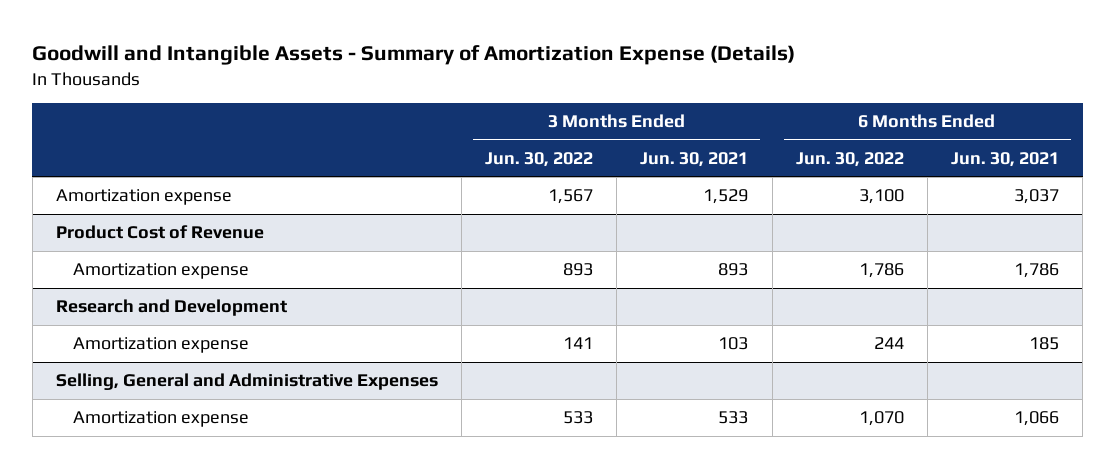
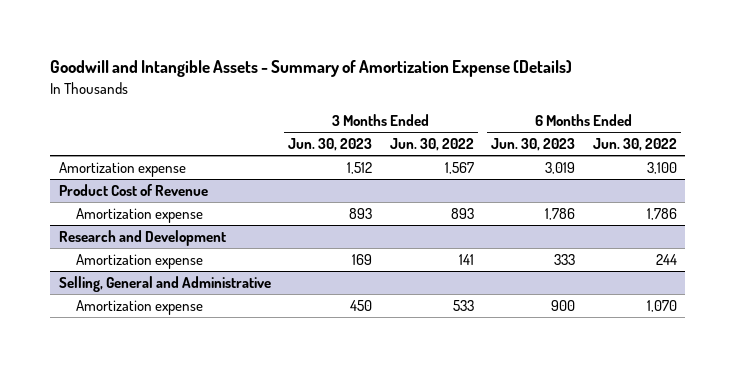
[640,152,749,168] Jun. 30, 2021 -> none
[950,152,1059,168] Jun. 30, 2021 -> none
none -> [288,138,373,152] Jun. 30, 2023
none -> [491,138,576,152] Jun. 30, 2023
[55,373,438,391] Selling, General and Administrative Expenses -> [58,276,271,293] Selling, General and Administrative

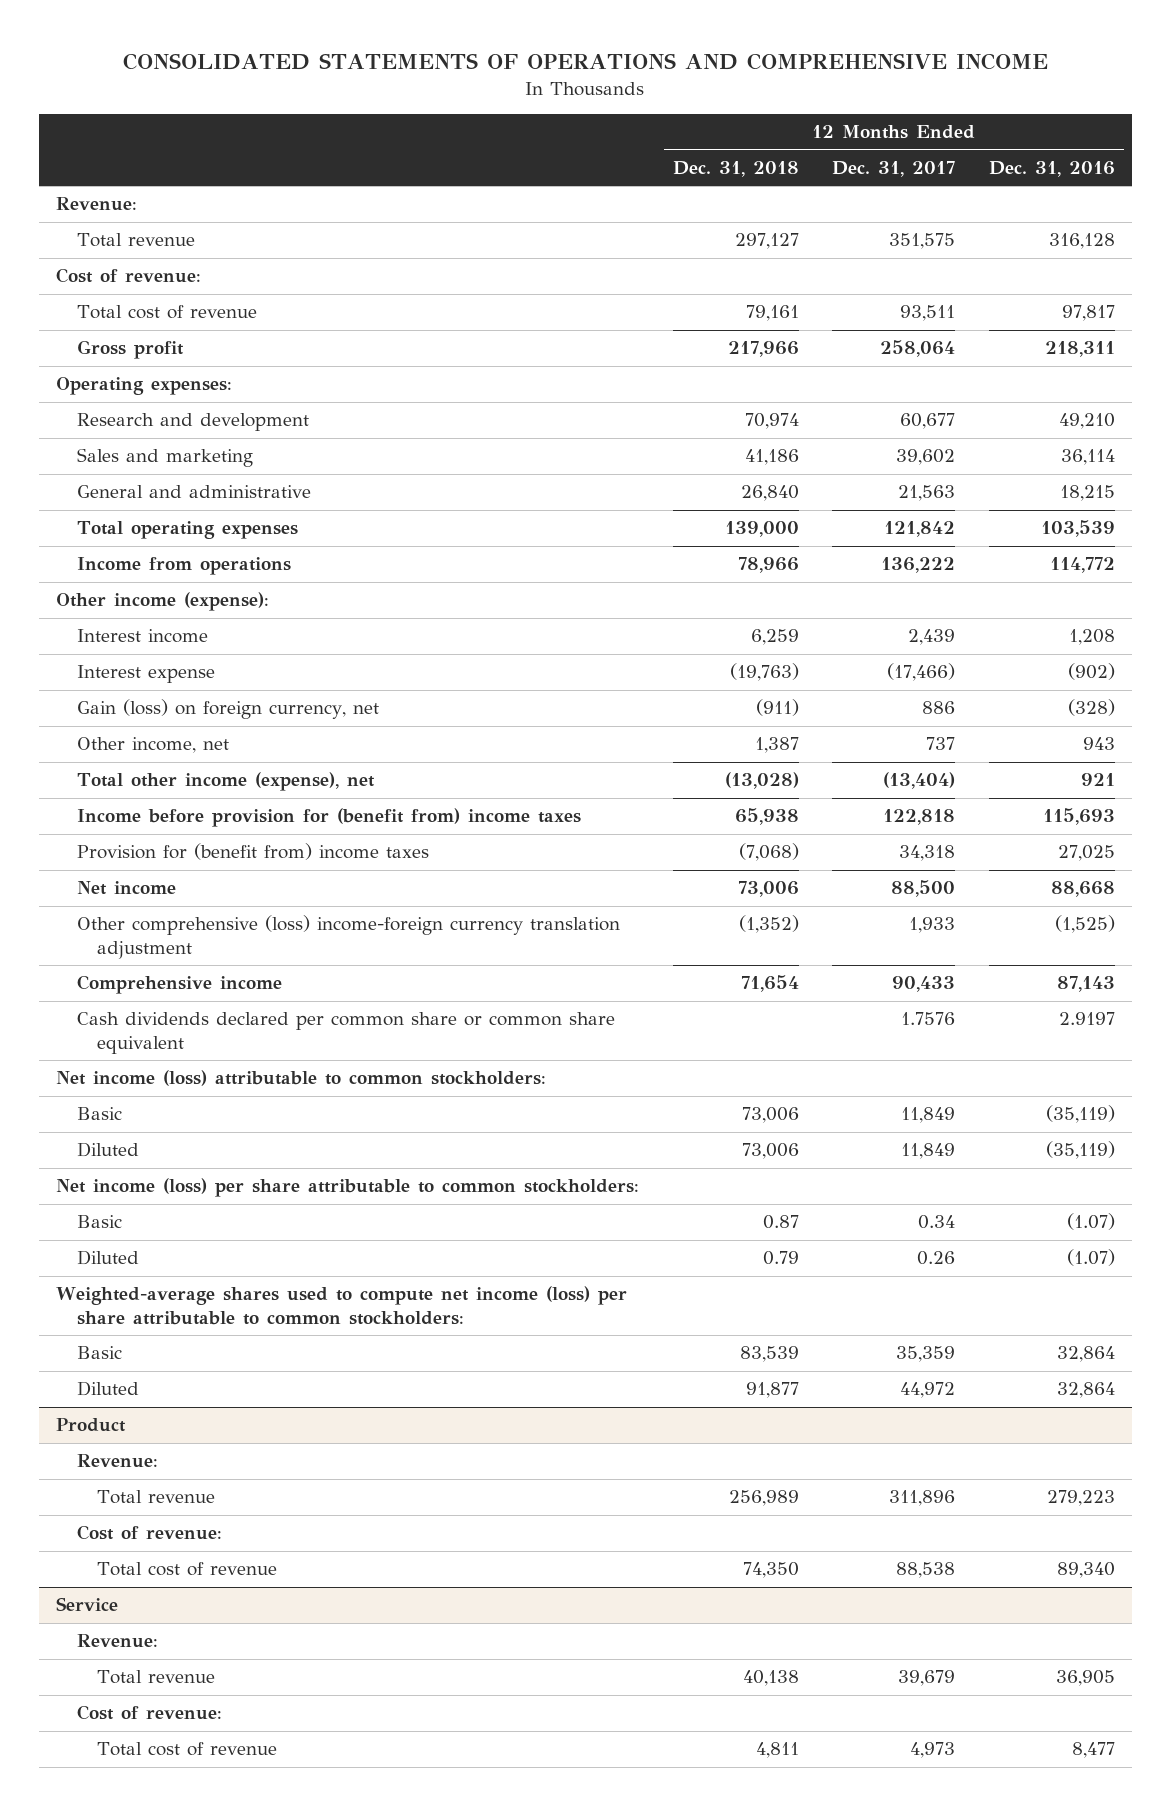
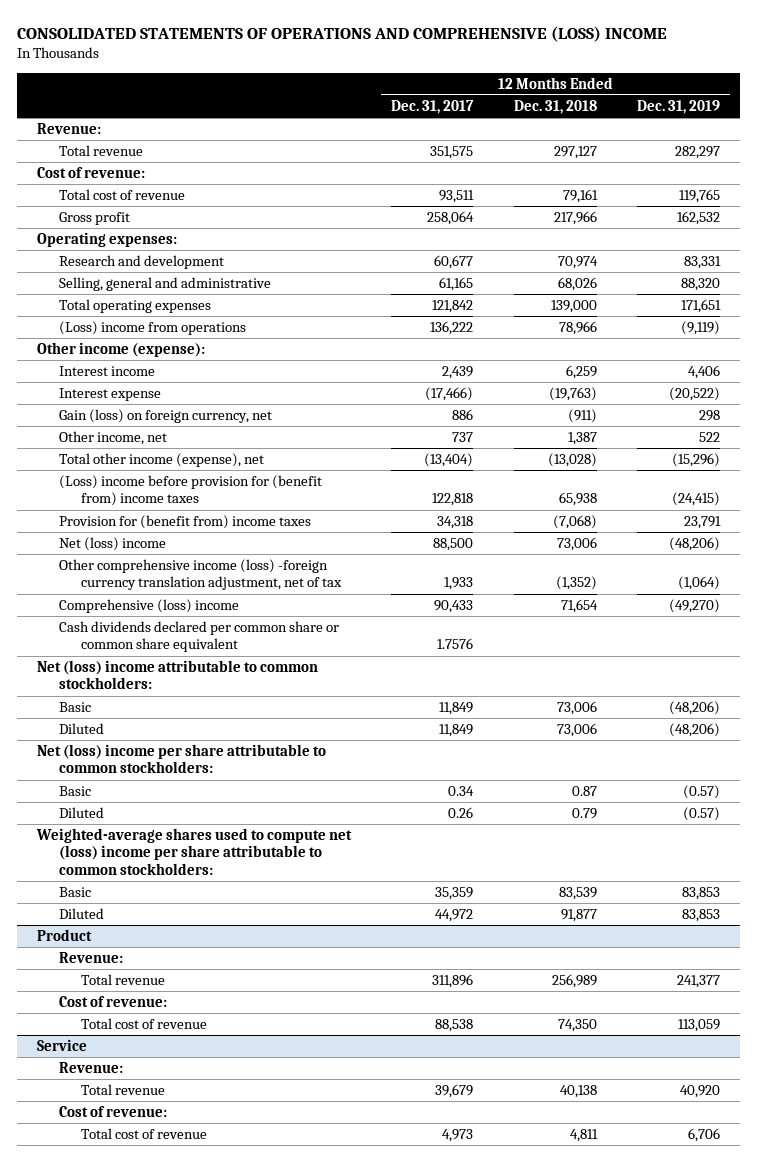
[123,52,1049,70] CONSOLIDATED STATEMENTS OF OPERATIONS AND COMPREHENSIVE INCOME -> [16,26,667,43] CONSOLIDATED STATEMENTS OF OPERATIONS AND COMPREHENSIVE (LOSS) INCOME
[989,161,1116,178] Dec. 31, 2016 -> none
none -> [637,99,721,114] Dec. 31, 2019
[76,448,253,468] Sales and marketing -> none
[76,485,311,499] General and administrative -> [59,276,272,291] Selling, general and administrative
[740,485,799,502] 26,840 -> [557,276,597,291] 68,026
[898,485,956,502] 21,563 -> [439,276,474,291] 61,165
[76,557,291,576] Income from operations -> [59,320,247,335] (Loss) income from operations
[76,808,581,828] Income before provision for (benefit from) income taxes -> [59,474,323,507] (Loss) income before provision for (benefit from) income taxes
[76,881,176,896] Net income -> [59,536,167,551] Net (loss) income
[76,915,620,959] Other comprehensive (loss) income-foreign currency translation adjustment -> [59,558,343,591] Other comprehensive income (loss) -foreign currency translation adjustment, net of tax
[76,975,282,995] Comprehensive income -> [59,598,240,613] Comprehensive (loss) income
[55,1070,546,1087] Net income (loss) attributable to common stockholders: -> [37,659,319,690] Net (loss) income attributable to common stockholders:
[55,1178,639,1198] Net income (loss) per share attributable to common stockholders: -> [37,743,327,774] Net (loss) income per share attributable to common stockholders:
[55,1286,627,1325] Weighted-average shares used to compute net income (loss) per share attributable to common stockholders: -> [36,827,353,875] Weighted-average shares used to compute net (loss) income per share attributable to common stockholders:

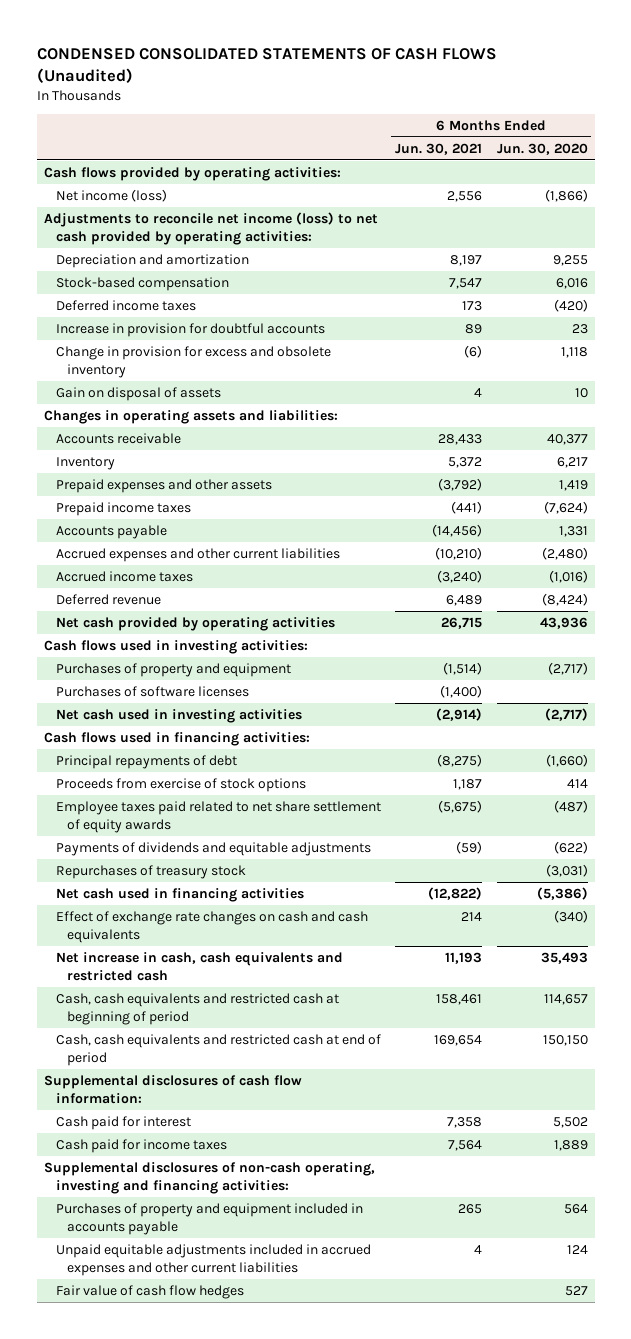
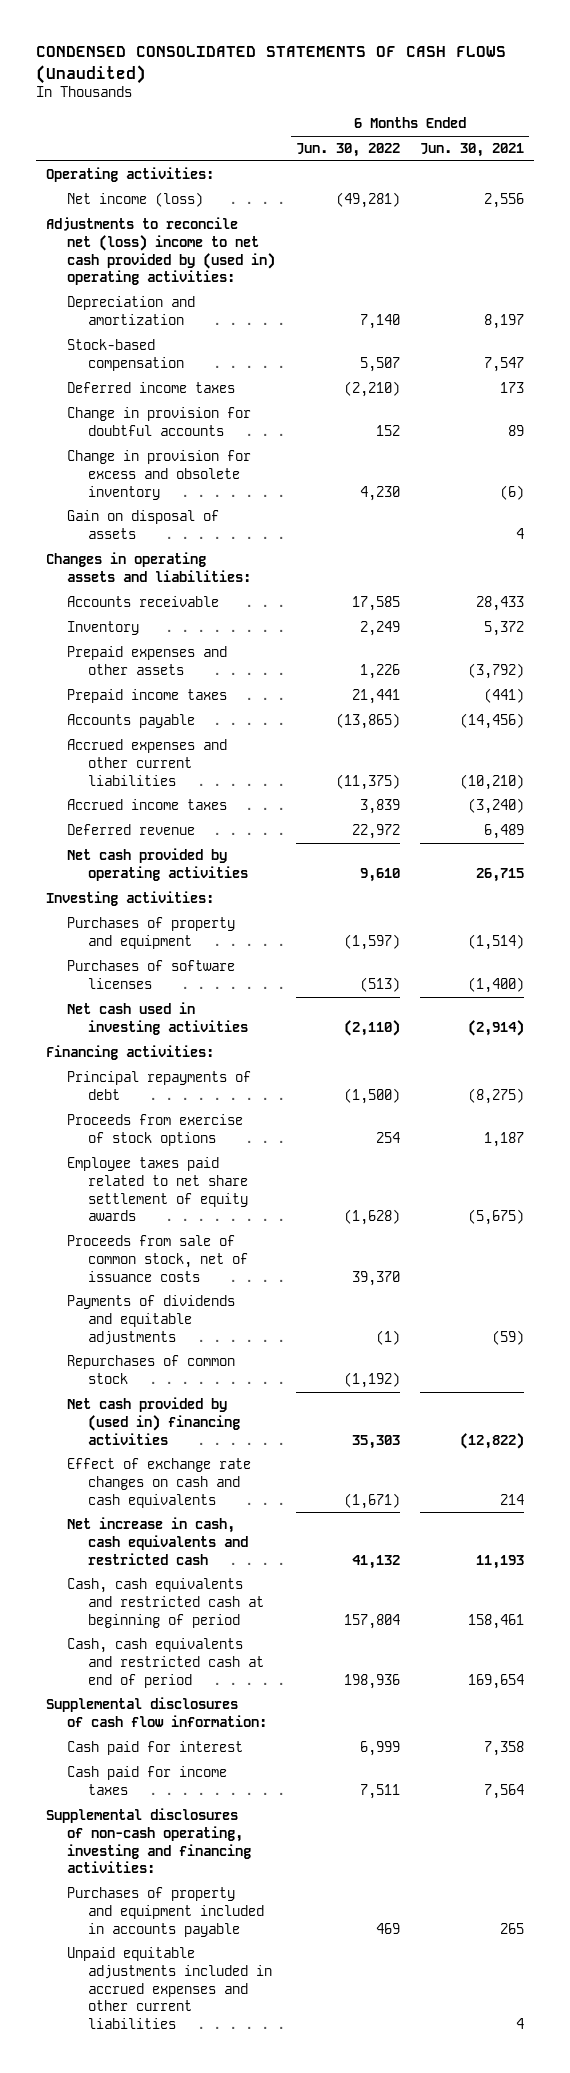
[496,142,588,155] Jun. 30, 2020 -> none
none -> [295,143,400,158] Jun. 30, 2022
[43,166,341,181] Cash flows provided by operating activities: -> [46,167,215,183] Operating activities:
[43,211,378,246] Adjustments to reconcile net income (loss) to net cash provided by operating activities: -> [46,217,276,286] Adjustments to reconcile net (loss) income to net cash provided by (used in) operating activities:
[55,322,325,337] Increase in provision for doubtful accounts -> [67,407,252,436] Change in provision for doubtful accounts
[43,639,308,654] Cash flows used in investing activities: -> [46,891,215,907] Investing activities:
[43,731,310,746] Cash flows used in financing activities: -> [46,1045,215,1061] Financing activities:
none -> [67,1235,248,1282] Proceeds from sale of common stock, net of issuance costs
[55,864,246,879] Repurchases of treasury stock -> [67,1355,236,1384] Repurchases of common stock
[55,887,304,902] Net cash used in financing activities -> [67,1397,240,1445] Net cash provided by (used in) financing activities
[55,1284,244,1299] Fair value of cash flow hedges -> none

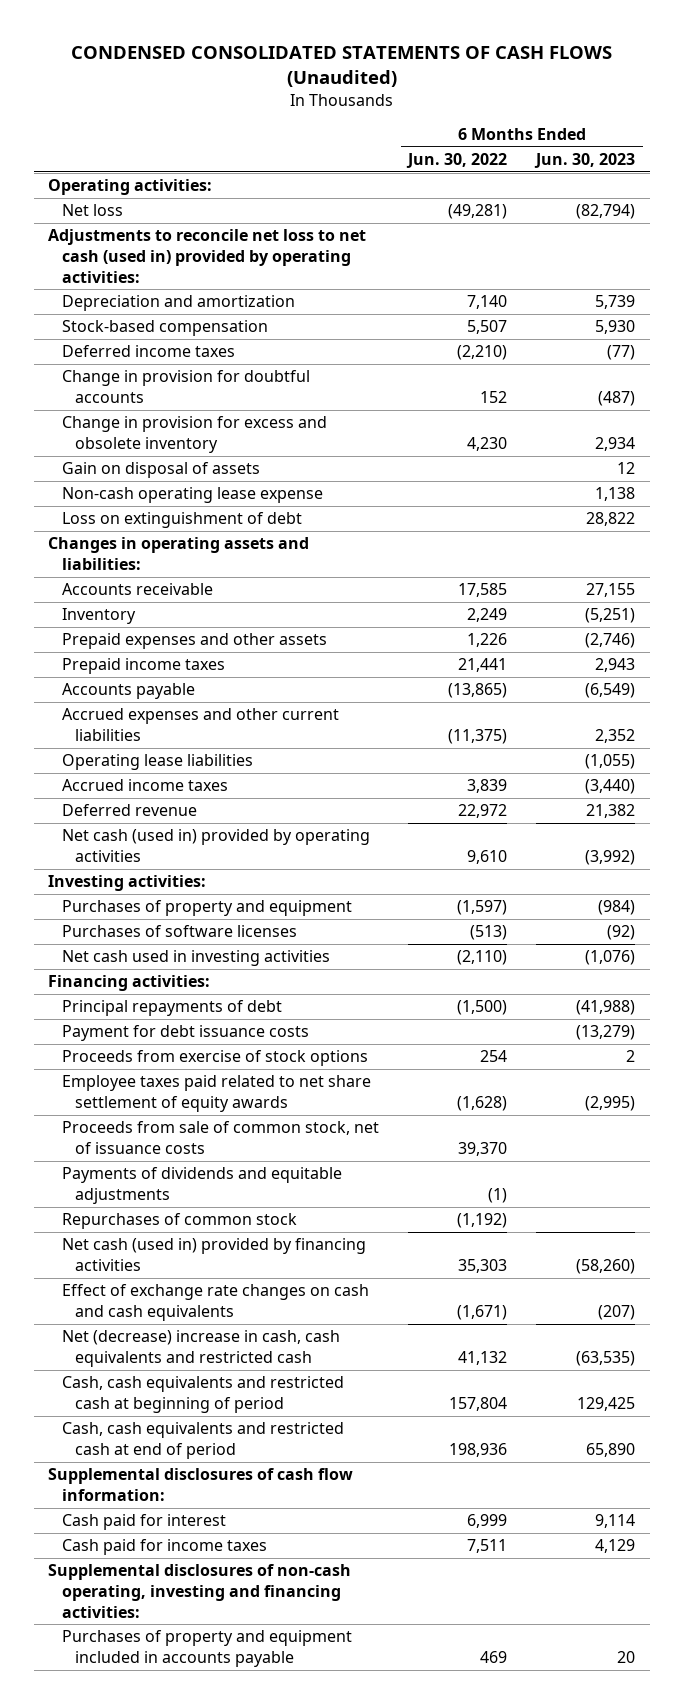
[420,143,525,158] Jun. 30, 2021 -> none
none -> [534,153,636,169] Jun. 30, 2023
[67,192,204,208] Net income (loss) -> [61,204,123,217] Net loss
[46,217,276,286] Adjustments to reconcile net (loss) income to net cash provided by (used in) operating activities: -> [48,229,367,283] Adjustments to reconcile net loss to net cash (used in) provided by operating activities:
none -> [61,487,323,504] Non-cash operating lease expense
none -> [61,512,302,529] Loss on extinguishment of debt
none -> [61,754,253,771] Operating lease liabilities
[67,848,248,881] Net cash provided by operating activities -> [61,829,370,862] Net cash (used in) provided by operating activities
none -> [61,1025,309,1042] Payment for debt issuance costs
[67,1397,240,1445] Net cash provided by (used in) financing activities -> [61,1238,366,1271] Net cash (used in) provided by financing activities
[67,1517,248,1565] Net increase in cash, cash equivalents and restricted cash -> [61,1330,340,1367] Net (decrease) increase in cash, cash equivalents and restricted cash
[67,1947,272,2030] Unpaid equitable adjustments included in accrued expenses and other current liabilities -> none

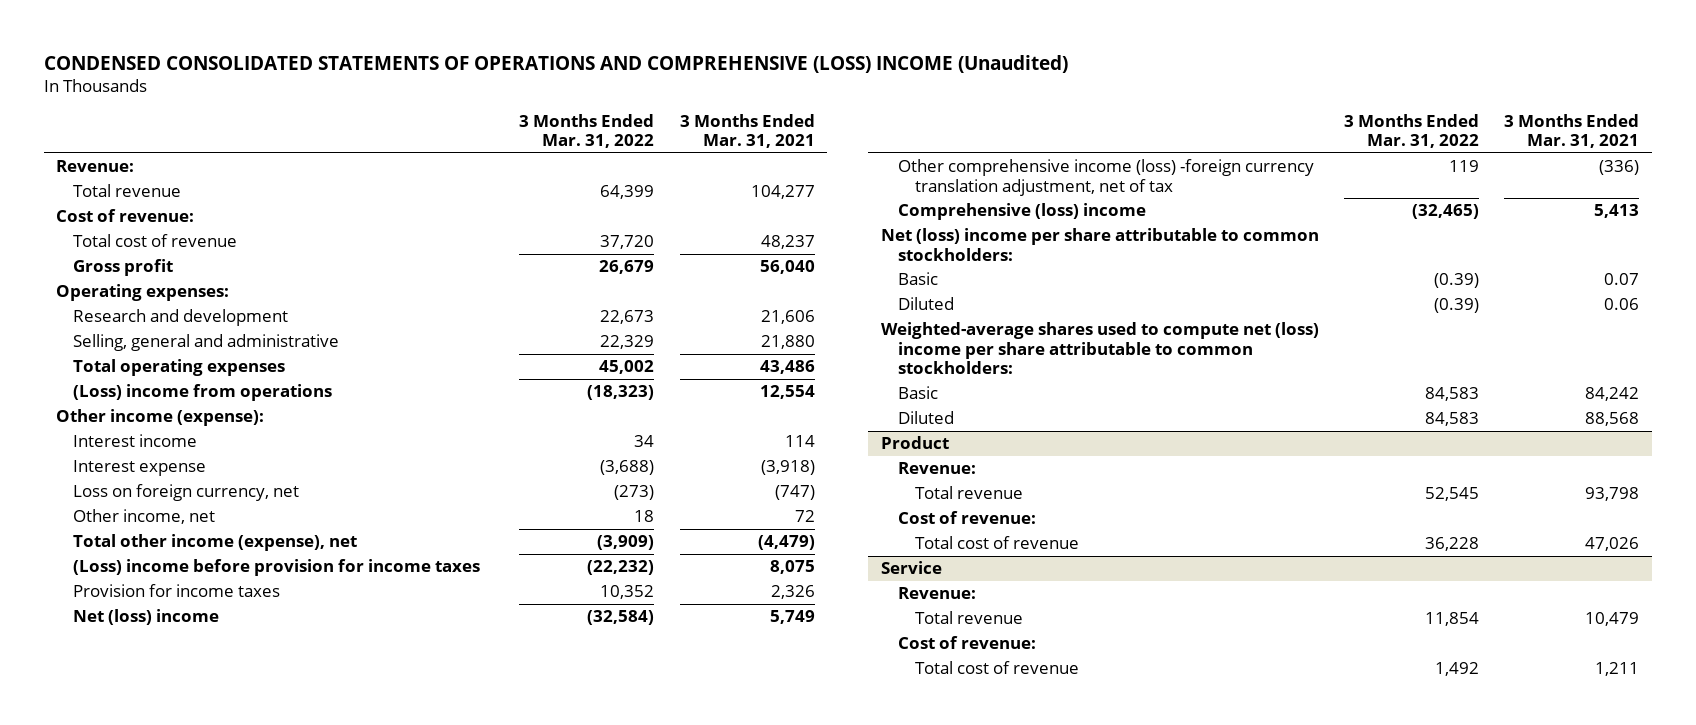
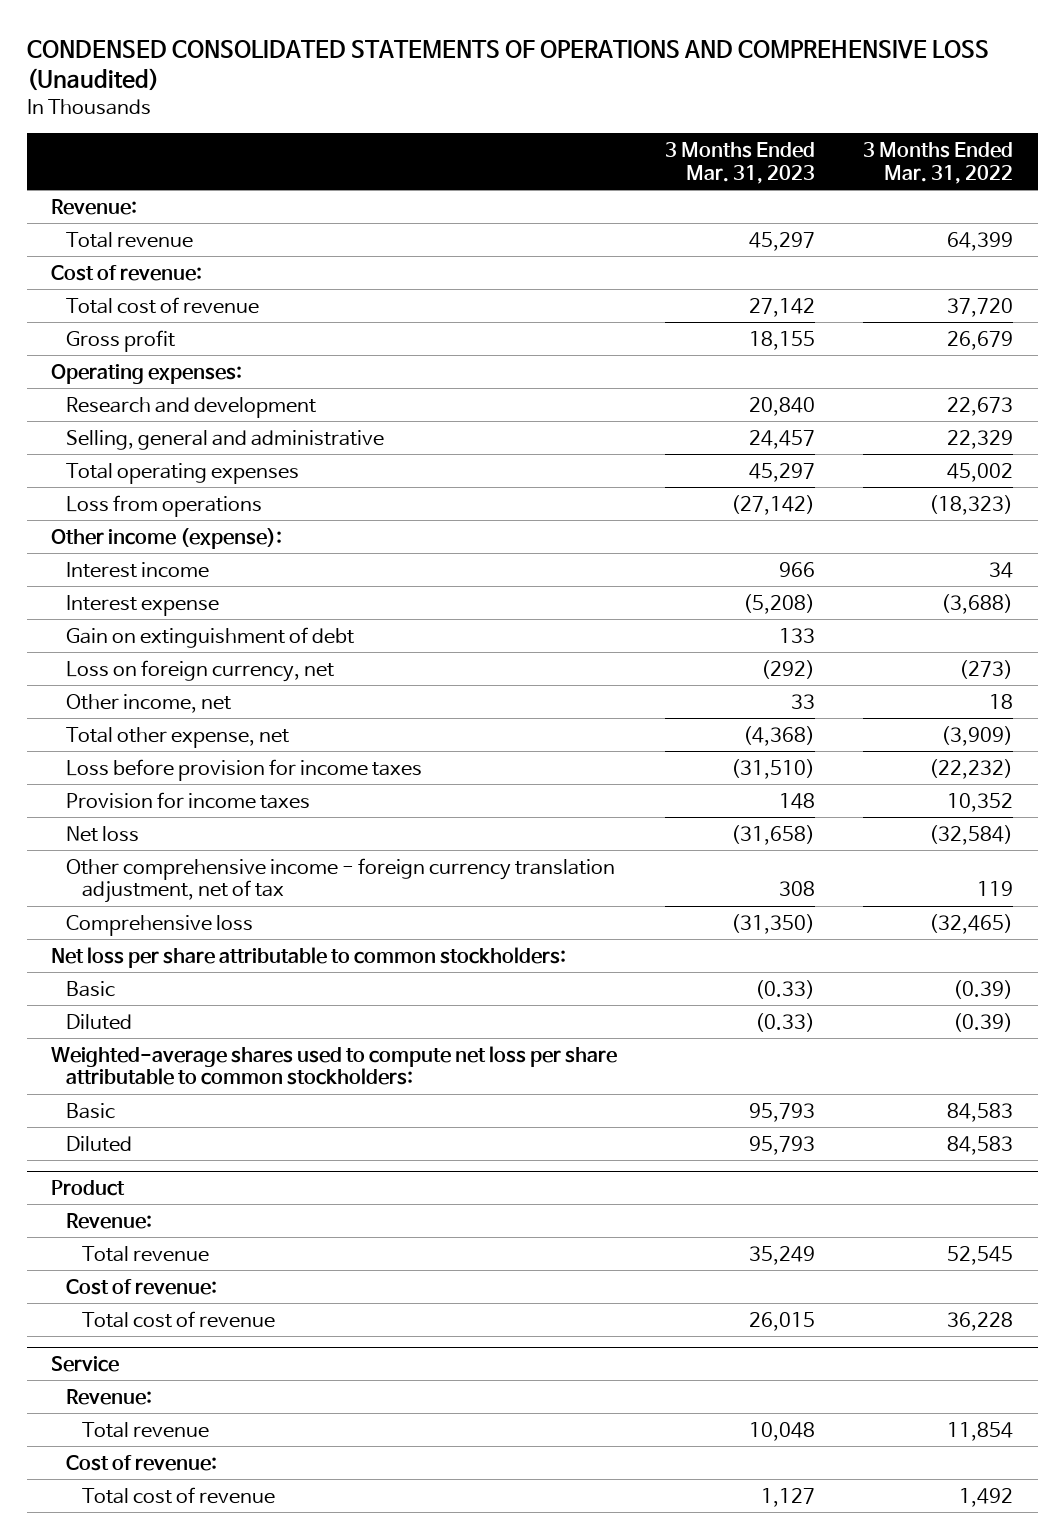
[43,54,1068,73] CONDENSED CONSOLIDATED STATEMENTS OF OPERATIONS AND COMPREHENSIVE (LOSS) INCOME (Unaudited) -> [26,40,989,92] CONDENSED CONSOLIDATED STATEMENTS OF OPERATIONS AND COMPREHENSIVE LOSS (Unaudited)
[679,113,815,149] 3 Months Ended Mar. 31, 2021 -> none
none -> [665,141,816,184] 3 Months Ended Mar. 31, 2023
[73,384,333,402] (Loss) income from operations -> [66,494,263,517] Loss from operations
none -> [66,626,355,648] Gain on extinguishment of debt
[73,534,358,552] Total other income (expense), net -> [66,726,290,748] Total other expense, net
[73,559,481,577] (Loss) income before provision for income taxes -> [66,758,423,781] Loss before provision for income taxes
[73,609,220,626] Net (loss) income -> [66,825,140,842] Net loss
[897,159,1314,196] Other comprehensive income (loss) -foreign currency translation adjustment, net of tax -> [66,857,616,904] Other comprehensive income - foreign currency translation adjustment, net of tax
[897,203,1146,221] Comprehensive (loss) income -> [66,914,254,936] Comprehensive loss
[881,228,1320,261] Net (loss) income per share attributable to common stockholders: -> [50,946,566,968] Net loss per share attributable to common stockholders:
[881,322,1320,375] Weighted-average shares used to compute net (loss) income per share attributable to common stockholders: -> [50,1045,617,1086] Weighted-average shares used to compute net loss per share attributable to common stockholders:

